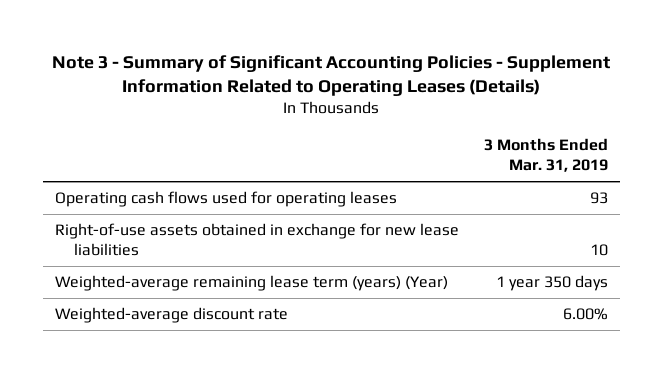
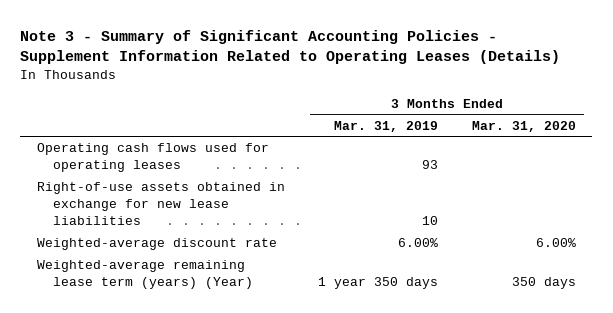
none -> [471,120,576,132] Mar. 31, 2020
[55,275,449,292] Weighted-average remaining lease term (years) (Year) -> [36,260,253,290] Weighted-average remaining lease term (years) (Year)

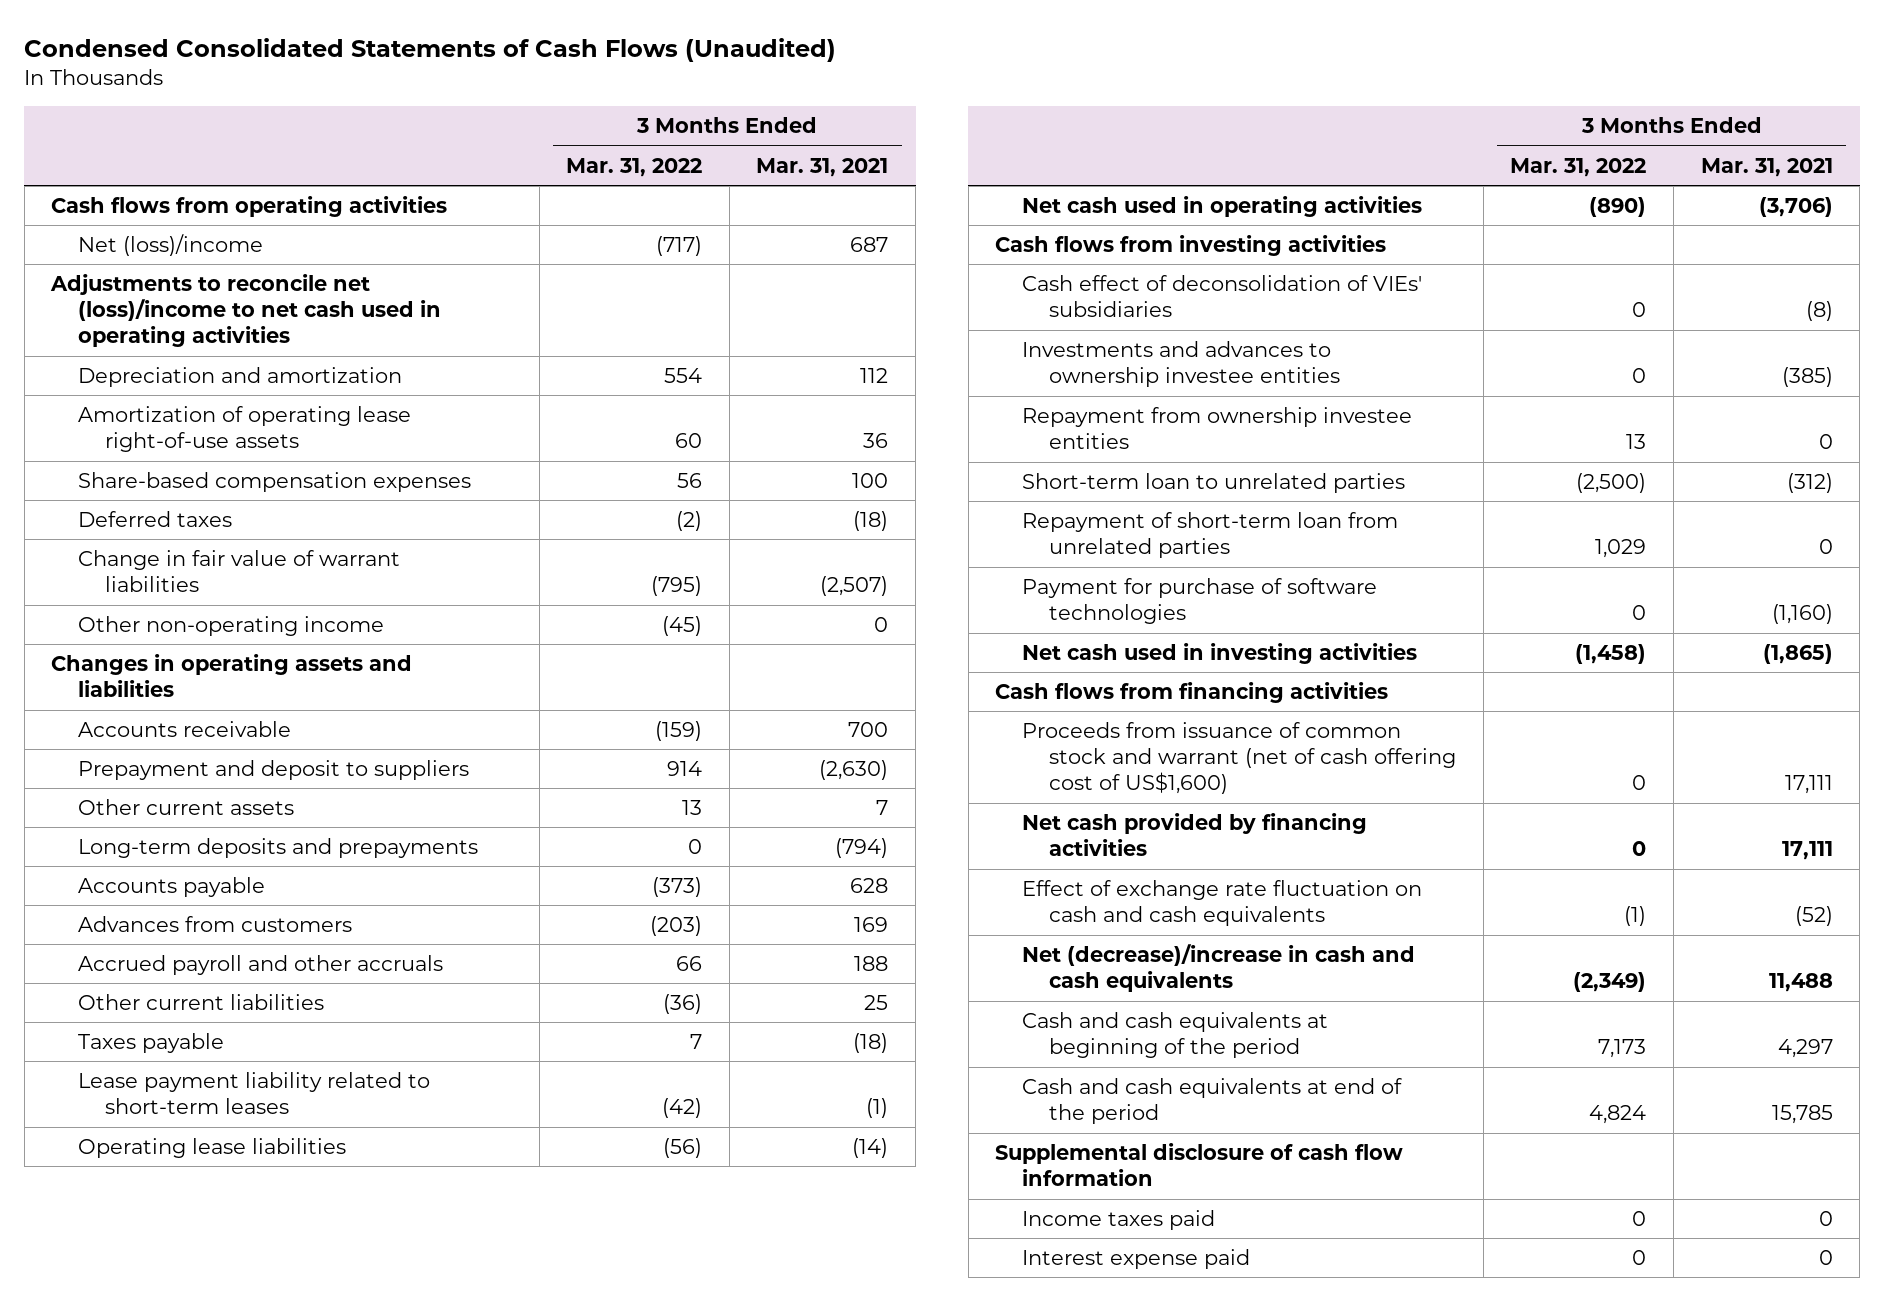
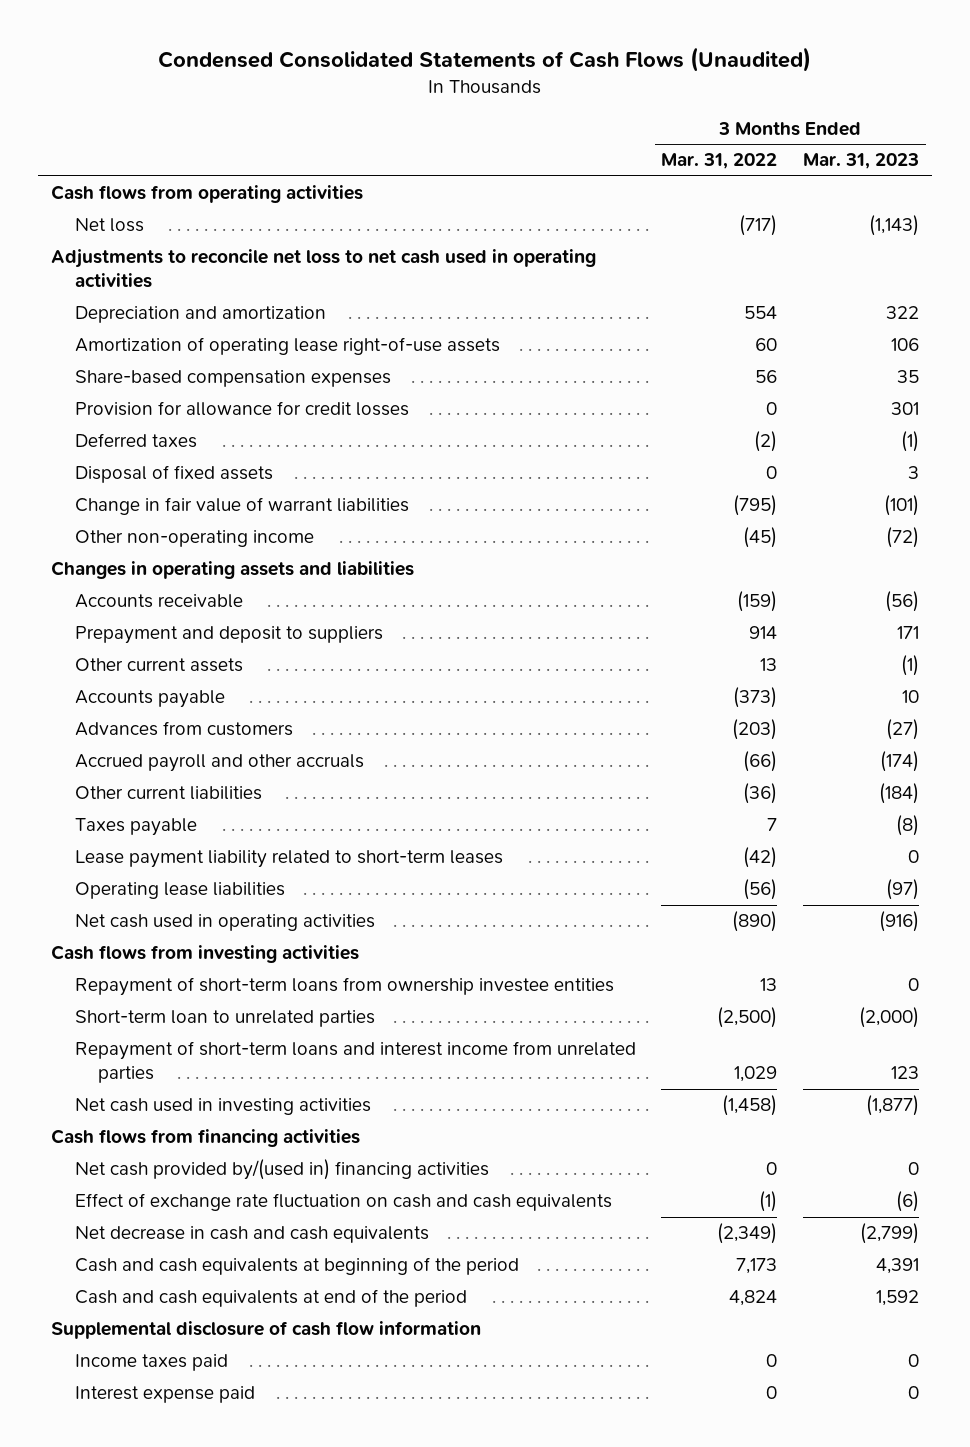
[756,157,889,177] Mar. 31, 2021 -> none
none -> [803,153,920,170] Mar. 31, 2023
[78,234,264,257] Net (loss)/income -> [74,218,144,233] Net loss
[50,274,442,348] Adjustments to reconcile net (loss)/income to net cash used in operating activities -> [50,249,596,289] Adjustments to reconcile net loss to net cash used in operating activities
none -> [74,401,409,417] Provision for allowance for credit losses
none -> [74,465,273,484] Disposal of fixed assets
[78,838,479,859] Long-term deposits and prepayments -> none
[676,956,703,972] 66 -> [743,751,778,773] (66)
[1022,275,1423,318] Cash effect of deconsolidation of VIEs' subsidiaries -> none
[1022,341,1341,388] Investments and advances to ownership investee entities -> none
[1022,407,1413,450] Repayment from ownership investee entities -> [74,977,614,997] Repayment of short-term loans from ownership investee entities
[1022,578,1378,625] Payment for purchase of software technologies -> none
[1022,512,1399,559] Repayment of short-term loan from unrelated parties -> [74,1041,636,1084] Repayment of short-term loans and interest income from unrelated parties
[1022,722,1457,795] Proceeds from issuance of common stock and warrant (net of cash offering cost of US$1,600) -> none
[1022,813,1368,857] Net cash provided by financing activities -> [74,1159,489,1181] Net cash provided by/(used in) financing activities
[1022,944,1416,993] Net (decrease)/increase in cash and cash equivalents -> [74,1226,429,1244] Net decrease in cash and cash equivalents

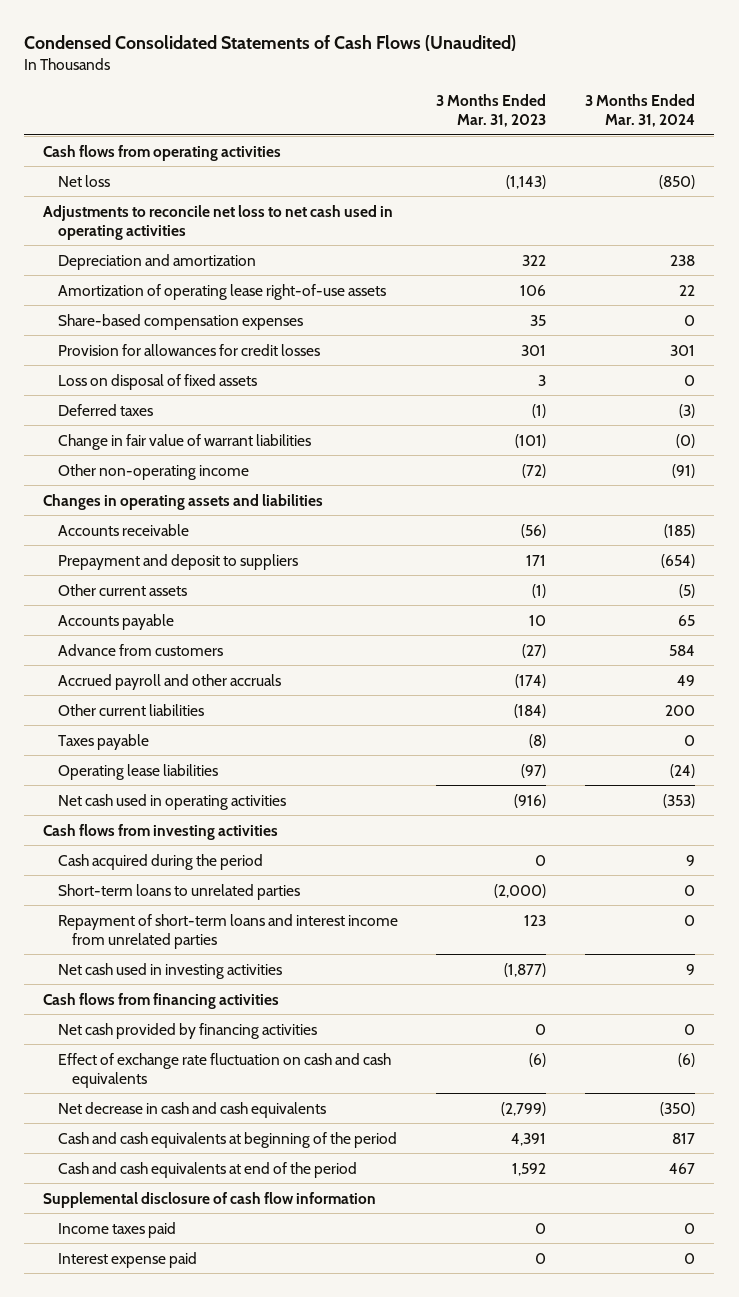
[661,153,778,170] Mar. 31, 2022 -> none
none -> [585,93,696,128] 3 Months Ended Mar. 31, 2024
[74,401,409,417] Provision for allowance for credit losses -> [57,343,320,356] Provision for allowances for credit losses
none -> [57,373,257,390] Loss on disposal of fixed assets
[74,465,273,484] Disposal of fixed assets -> none
[74,721,293,737] Advances from customers -> [57,643,223,656] Advance from customers
[74,850,503,869] Lease payment liability related to short-term leases -> none
[74,977,614,997] Repayment of short-term loans from ownership investee entities -> none
none -> [57,853,263,870] Cash acquired during the period
[74,1010,375,1028] Short-term loan to unrelated parties -> [57,883,300,900] Short-term loans to unrelated parties
[74,1159,489,1181] Net cash provided by/(used in) financing activities -> [57,1022,317,1039] Net cash provided by financing activities

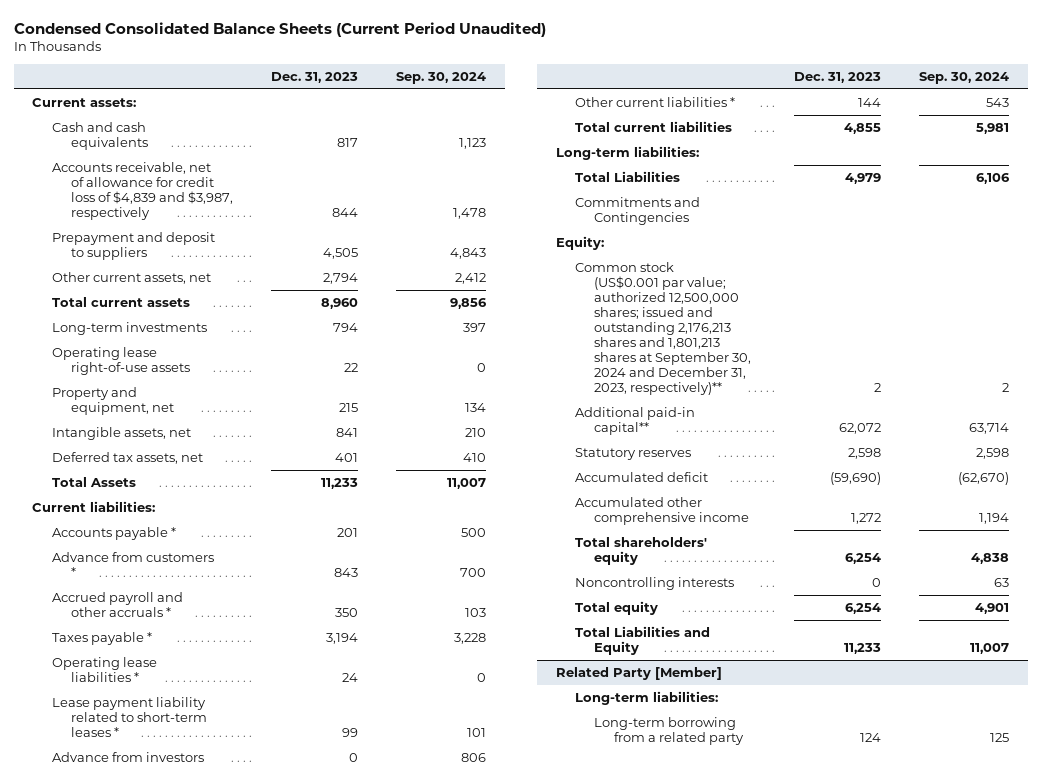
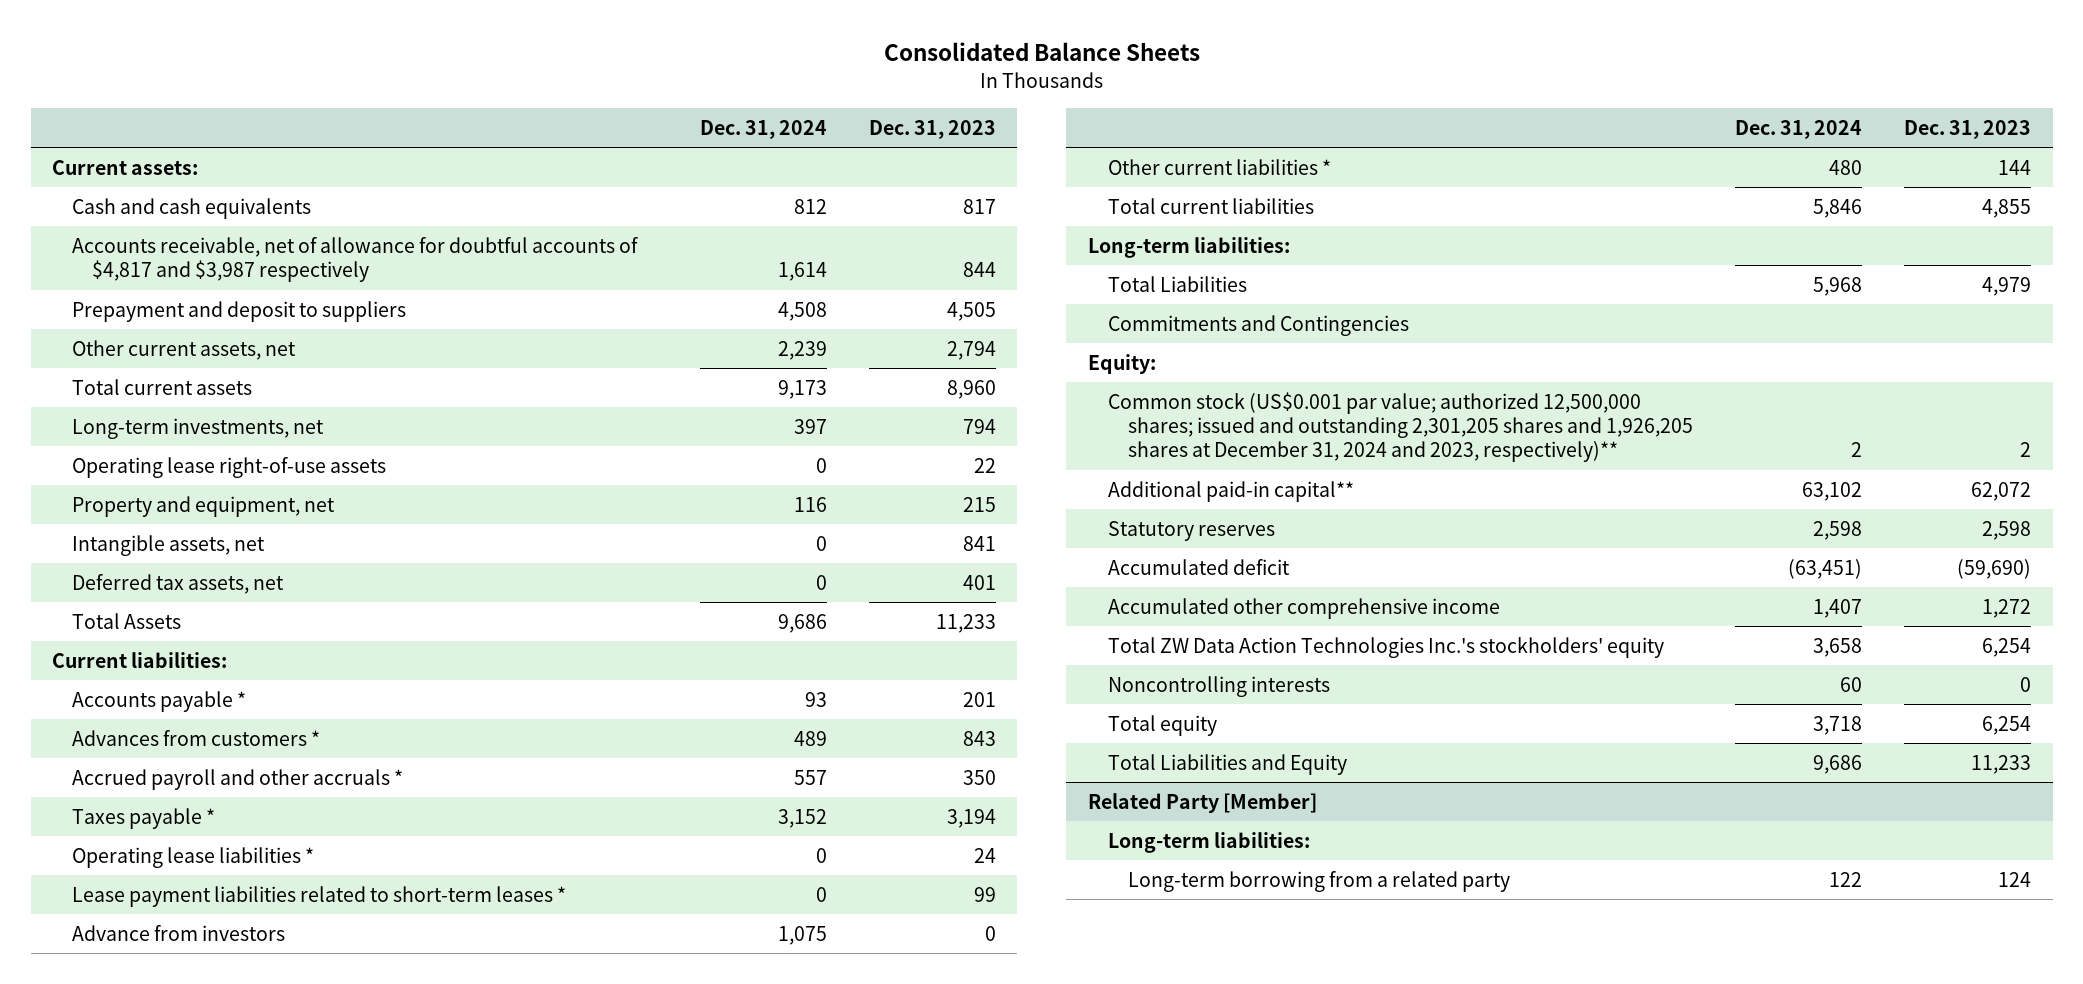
[13,21,546,37] Condensed Consolidated Balance Sheets (Current Period Unaudited) -> [883,42,1200,62] Consolidated Balance Sheets
[395,71,486,84] Sep. 30, 2024 -> none
none -> [699,119,827,139] Dec. 31, 2024
[51,161,234,220] Accounts receivable, net of allowance for credit loss of $4,839 and $3,987, respectively -> [72,236,639,283] Accounts receivable, net of allowance for doubtful accounts of $4,817 and $3,987 respectively
[51,321,207,335] Long-term investments -> [72,417,325,439] Long-term investments, net
[51,551,214,577] Advance from customers * -> [72,729,321,746] Advances from customers *
[51,696,208,737] Lease payment liability related to short-term leases * -> [72,885,567,907] Lease payment liabilities related to short-term leases *
[575,261,752,395] Common stock (US$0.001 par value; authorized 12,500,000 shares; issued and outstanding 2,176,213 shares and 1,801,213 shares at September 30, 2024 and December 31, 2023, respectively)** -> [1107,391,1693,463] Common stock (US$0.001 par value; authorized 12,500,000 shares; issued and outstanding 2,301,205 shares and 1,926,205 shares at December 31, 2024 and 2023, respectively)**
[575,536,708,565] Total shareholders' equity -> [1107,636,1664,658] Total ZW Data Action Technologies Inc.'s stockholders' equity

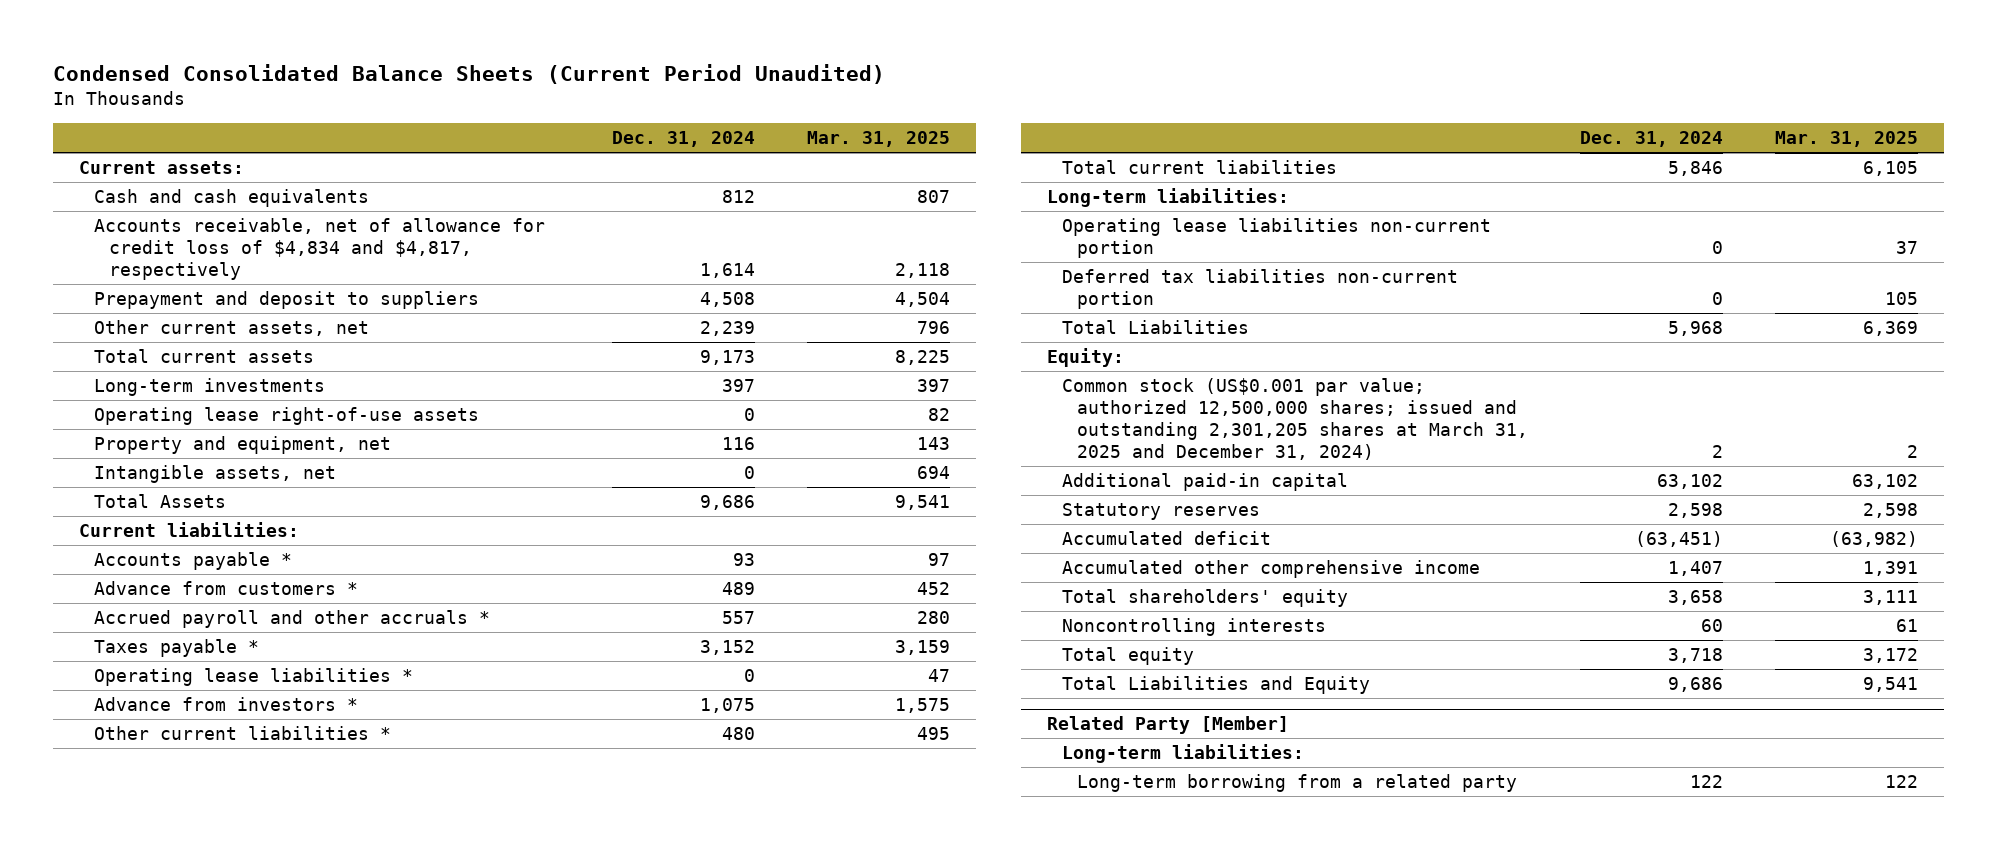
[883,42,1200,62] Consolidated Balance Sheets -> [53,64,886,85] Condensed Consolidated Balance Sheets (Current Period Unaudited)
[868,119,996,139] Dec. 31, 2023 -> none
none -> [807,131,951,148] Mar. 31, 2025
[72,236,639,283] Accounts receivable, net of allowance for doubtful accounts of $4,817 and $3,987 respectively -> [94,218,546,281] Accounts receivable, net of allowance for credit loss of $4,834 and $4,817, respectively
[72,417,325,439] Long-term investments, net -> [94,378,326,397] Long-term investments
[72,573,285,594] Deferred tax assets, net -> none
[72,729,321,746] Advances from customers * -> [94,581,359,596] Advance from customers *
[72,885,567,907] Lease payment liabilities related to short-term leases * -> none
[72,924,286,941] Advance from investors -> [94,697,359,712] Advance from investors *
none -> [1062,218,1492,259] Operating lease liabilities non-current portion
none -> [1062,269,1459,310] Deferred tax liabilities non-current portion
[1107,314,1409,336] Commitments and Contingencies -> none
[1107,391,1693,463] Common stock (US$0.001 par value; authorized 12,500,000 shares; issued and outstanding 2,301,205 shares and 1,926,205 shares at December 31, 2024 and 2023, respectively)** -> [1062,378,1529,461] Common stock (US$0.001 par value; authorized 12,500,000 shares; issued and outstanding 2,301,205 shares at March 31, 2025 and December 31, 2024)
[1107,480,1354,502] Additional paid-in capital** -> [1062,473,1349,492] Additional paid-in capital
[1107,636,1664,658] Total ZW Data Action Technologies Inc.'s stockholders' equity -> [1062,589,1349,608] Total shareholders' equity

